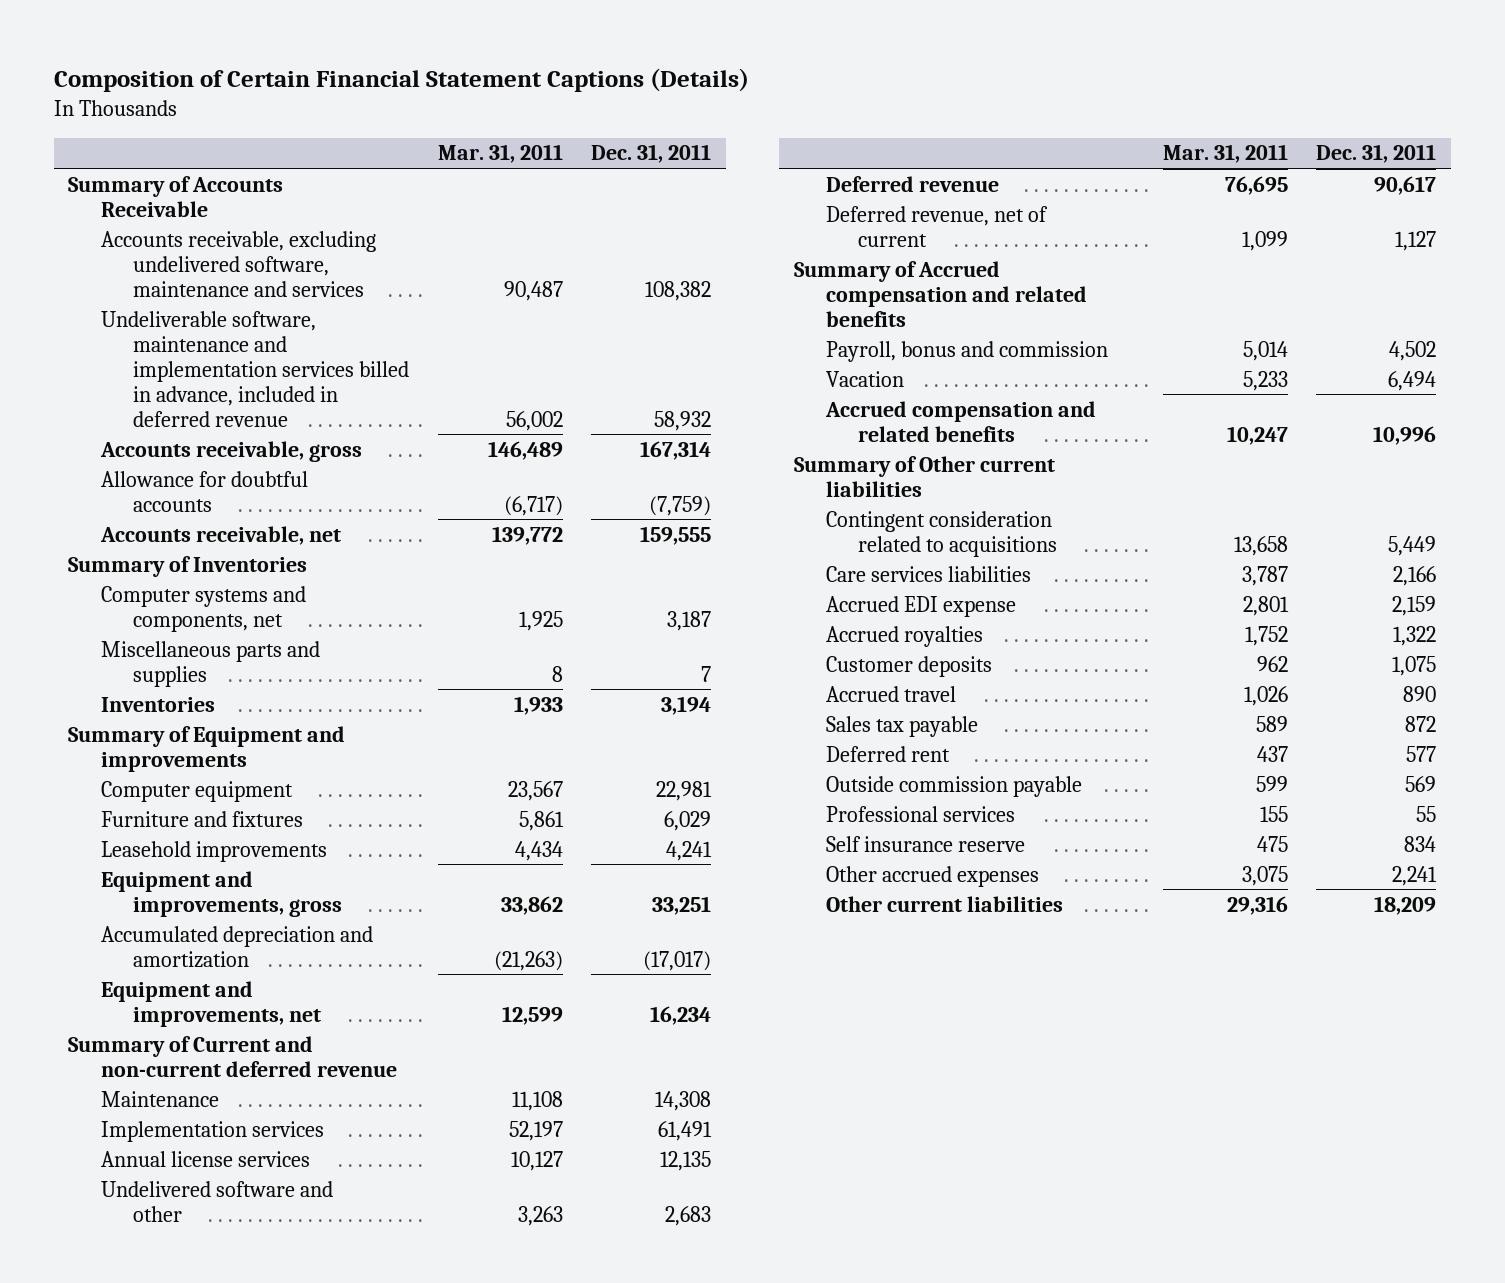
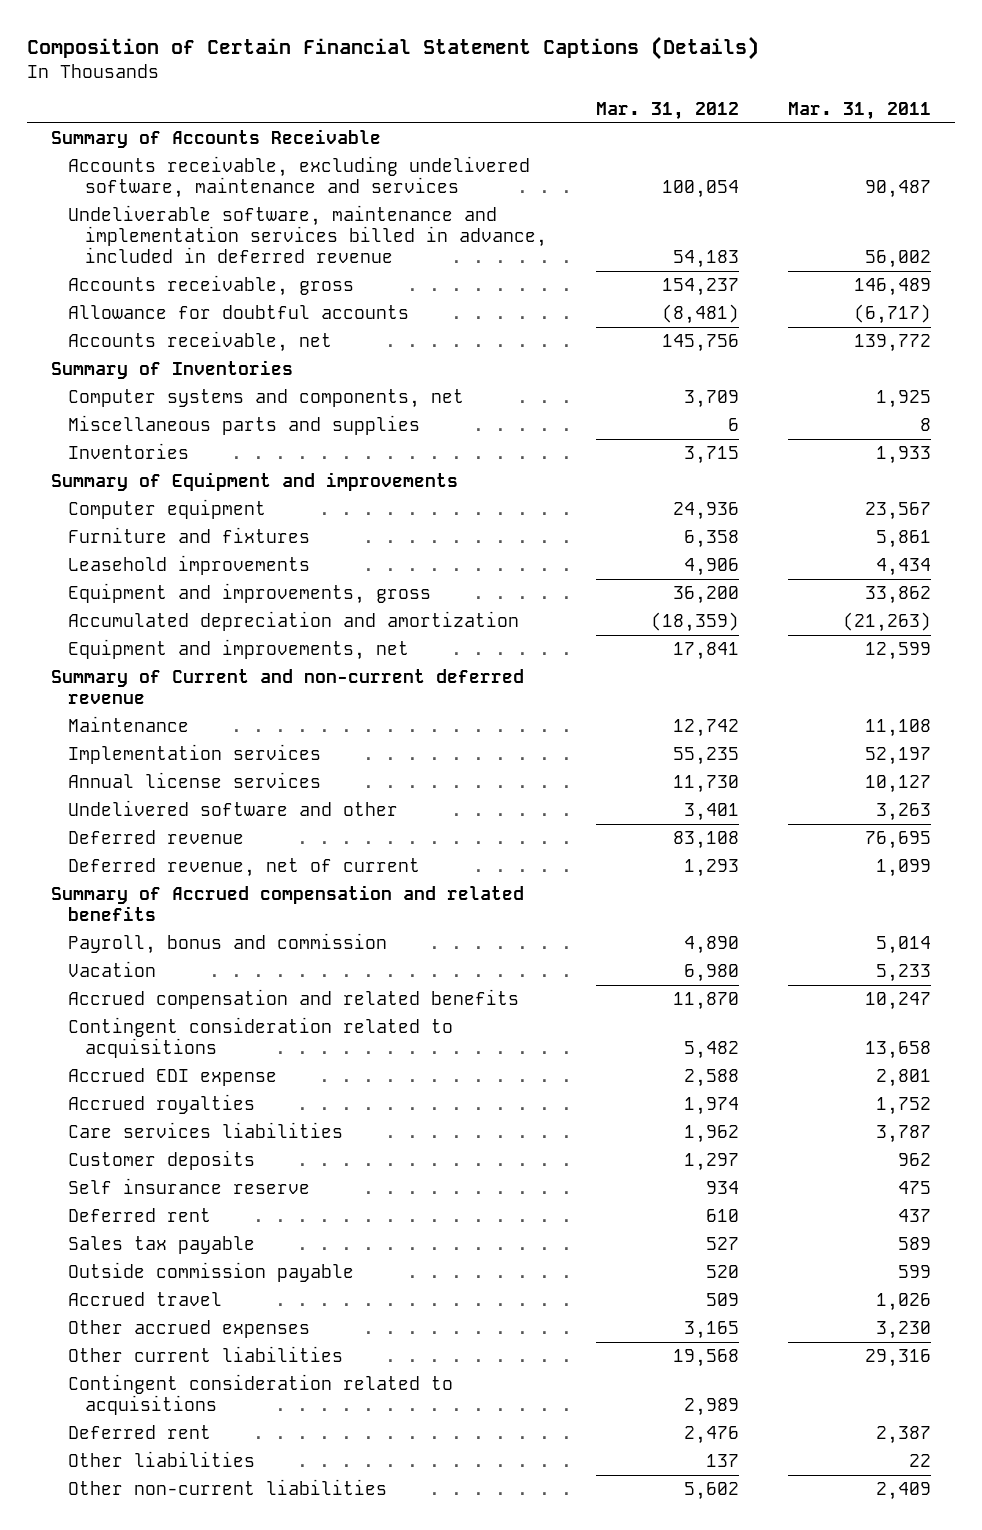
[591,144,712,164] Dec. 31, 2011 -> none
none -> [595,102,739,121] Mar. 31, 2012
[793,455,1055,497] Summary of Other current liabilities -> none
[825,565,1031,582] Care services liabilities -> [68,1122,344,1139] Care services liabilities
[825,835,1025,852] Self insurance reserve -> [68,1178,311,1195] Self insurance reserve
[825,715,978,737] Sales tax payable -> [68,1236,256,1255] Sales tax payable
[825,805,1015,822] Professional services -> none
[825,685,956,702] Accrued travel -> [68,1292,223,1307] Accrued travel
[1241,865,1288,886] 3,075 -> [875,1321,931,1340] 3,230
none -> [68,1374,454,1416] Contingent consideration related to acquisitions
none -> [68,1425,212,1440] Deferred rent
none -> [68,1451,256,1468] Other liabilities
none -> [68,1479,388,1496] Other non-current liabilities

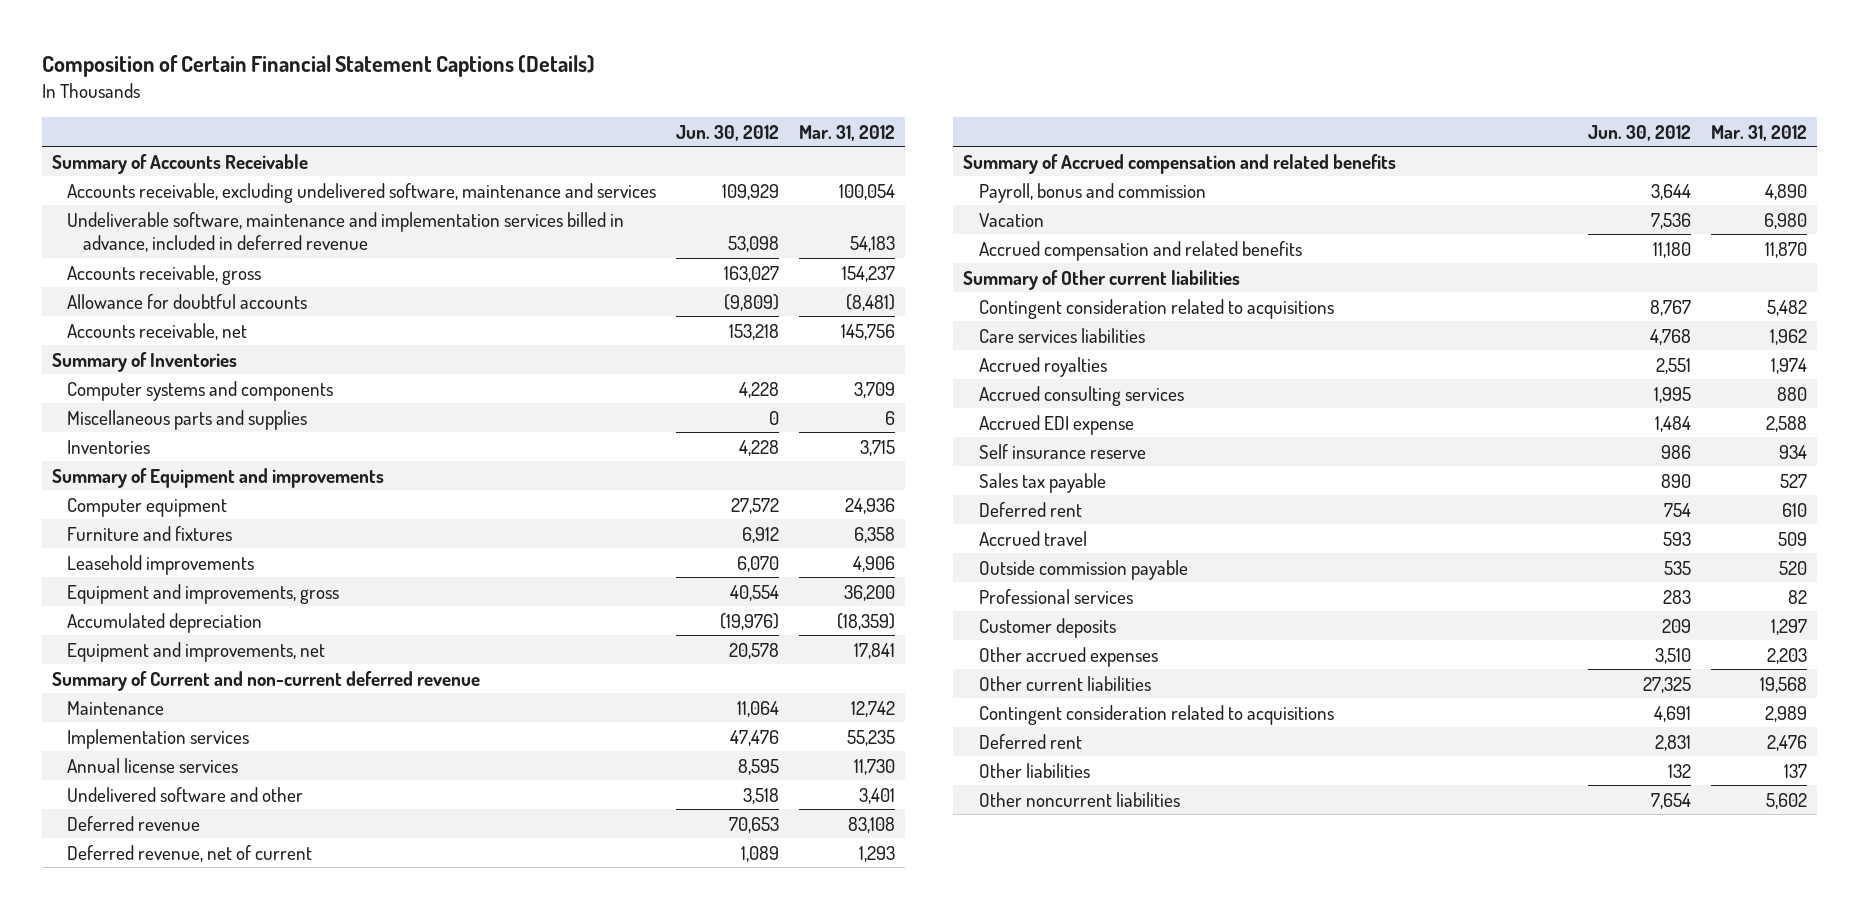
[787,102,931,121] Mar. 31, 2011 -> none
none -> [676,124,780,141] Jun. 30, 2012
[68,389,465,409] Computer systems and components, net -> [67,380,334,401] Computer systems and components
[68,611,520,632] Accumulated depreciation and amortization -> [67,612,263,633] Accumulated depreciation
none -> [963,269,1241,290] Summary of Other current liabilities
[68,1094,256,1115] Accrued royalties -> [978,356,1107,377] Accrued royalties
none -> [978,385,1184,406] Accrued consulting services
[68,1068,278,1087] Accrued EDI expense -> [978,414,1134,435] Accrued EDI expense
[68,1208,212,1223] Deferred rent -> [978,501,1082,517] Deferred rent
[68,1262,355,1283] Outside commission payable -> [978,559,1188,580] Outside commission payable
none -> [978,588,1133,604] Professional services
[68,1150,256,1171] Customer deposits -> [978,617,1116,638] Customer deposits
[683,1321,739,1340] 3,165 -> [1766,647,1807,664] 2,203
[68,1479,388,1496] Other non-current liabilities -> [978,791,1180,807] Other noncurrent liabilities

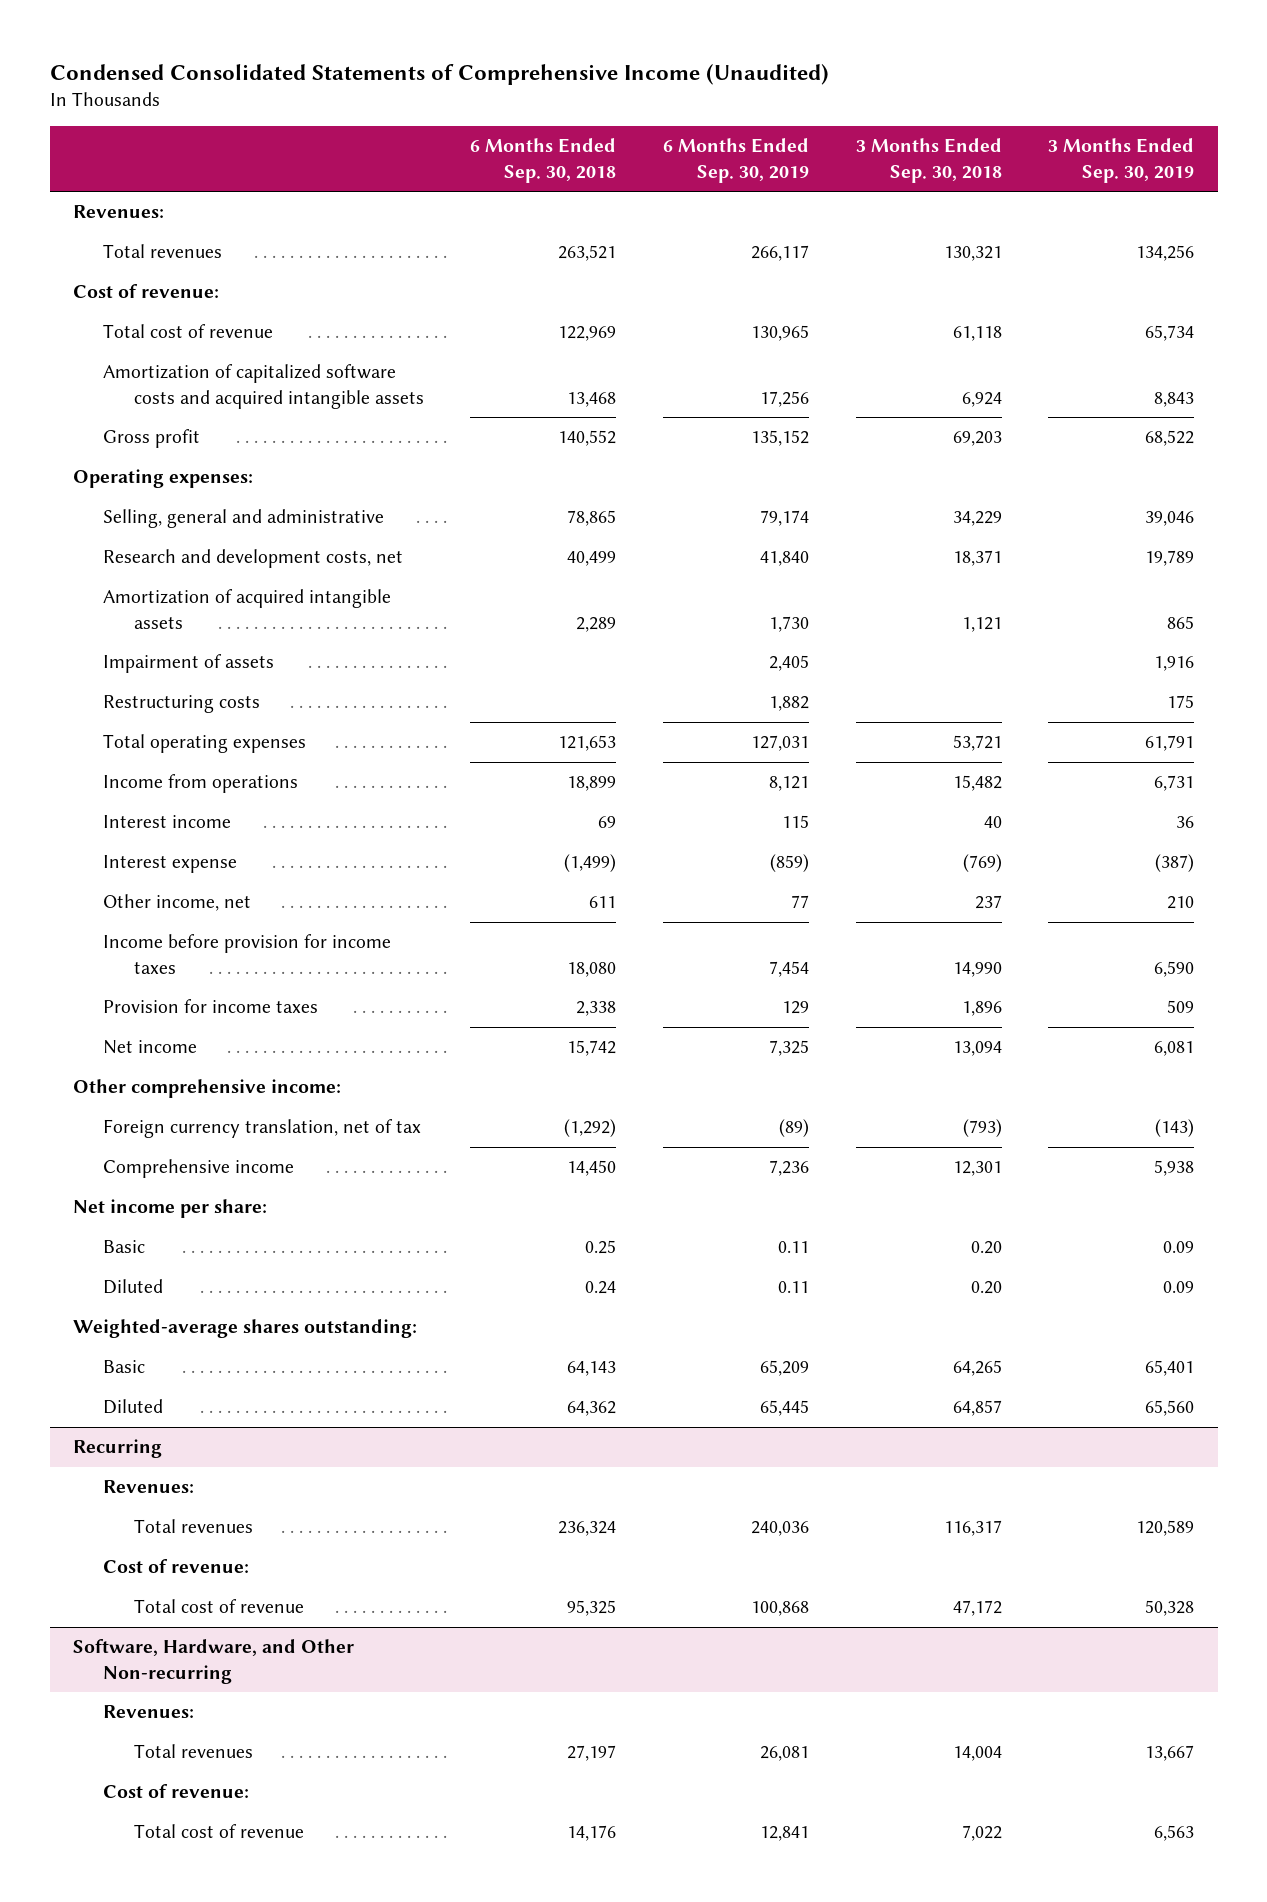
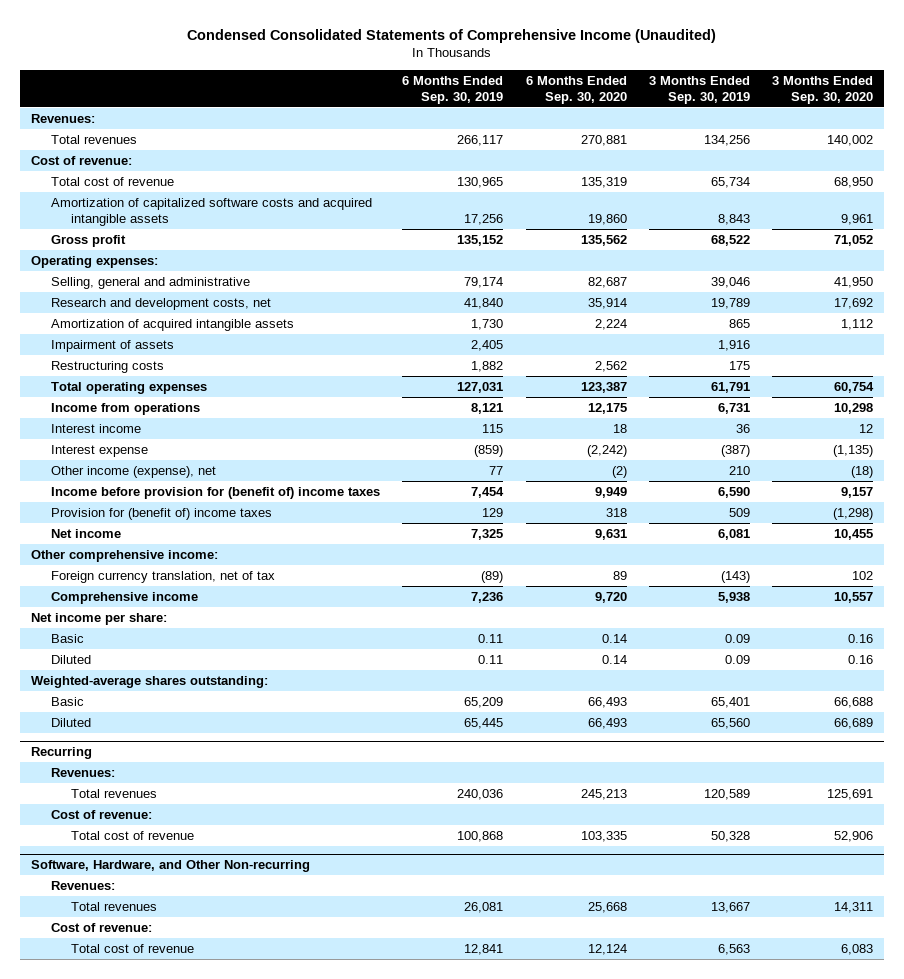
[470,138,617,183] 6 Months Ended Sep. 30, 2018 -> none
[855,138,1002,183] 3 Months Ended Sep. 30, 2018 -> none
none -> [525,75,627,104] 6 Months Ended Sep. 30, 2020
none -> [772,75,874,104] 3 Months Ended Sep. 30, 2020
[103,894,252,912] Other income, net -> [50,465,216,478] Other income (expense), net
[103,934,392,974] Income before provision for income taxes -> [50,486,380,499] Income before provision for (benefit of) income taxes
[103,999,319,1014] Provision for income taxes -> [50,507,272,520] Provision for (benefit of) income taxes

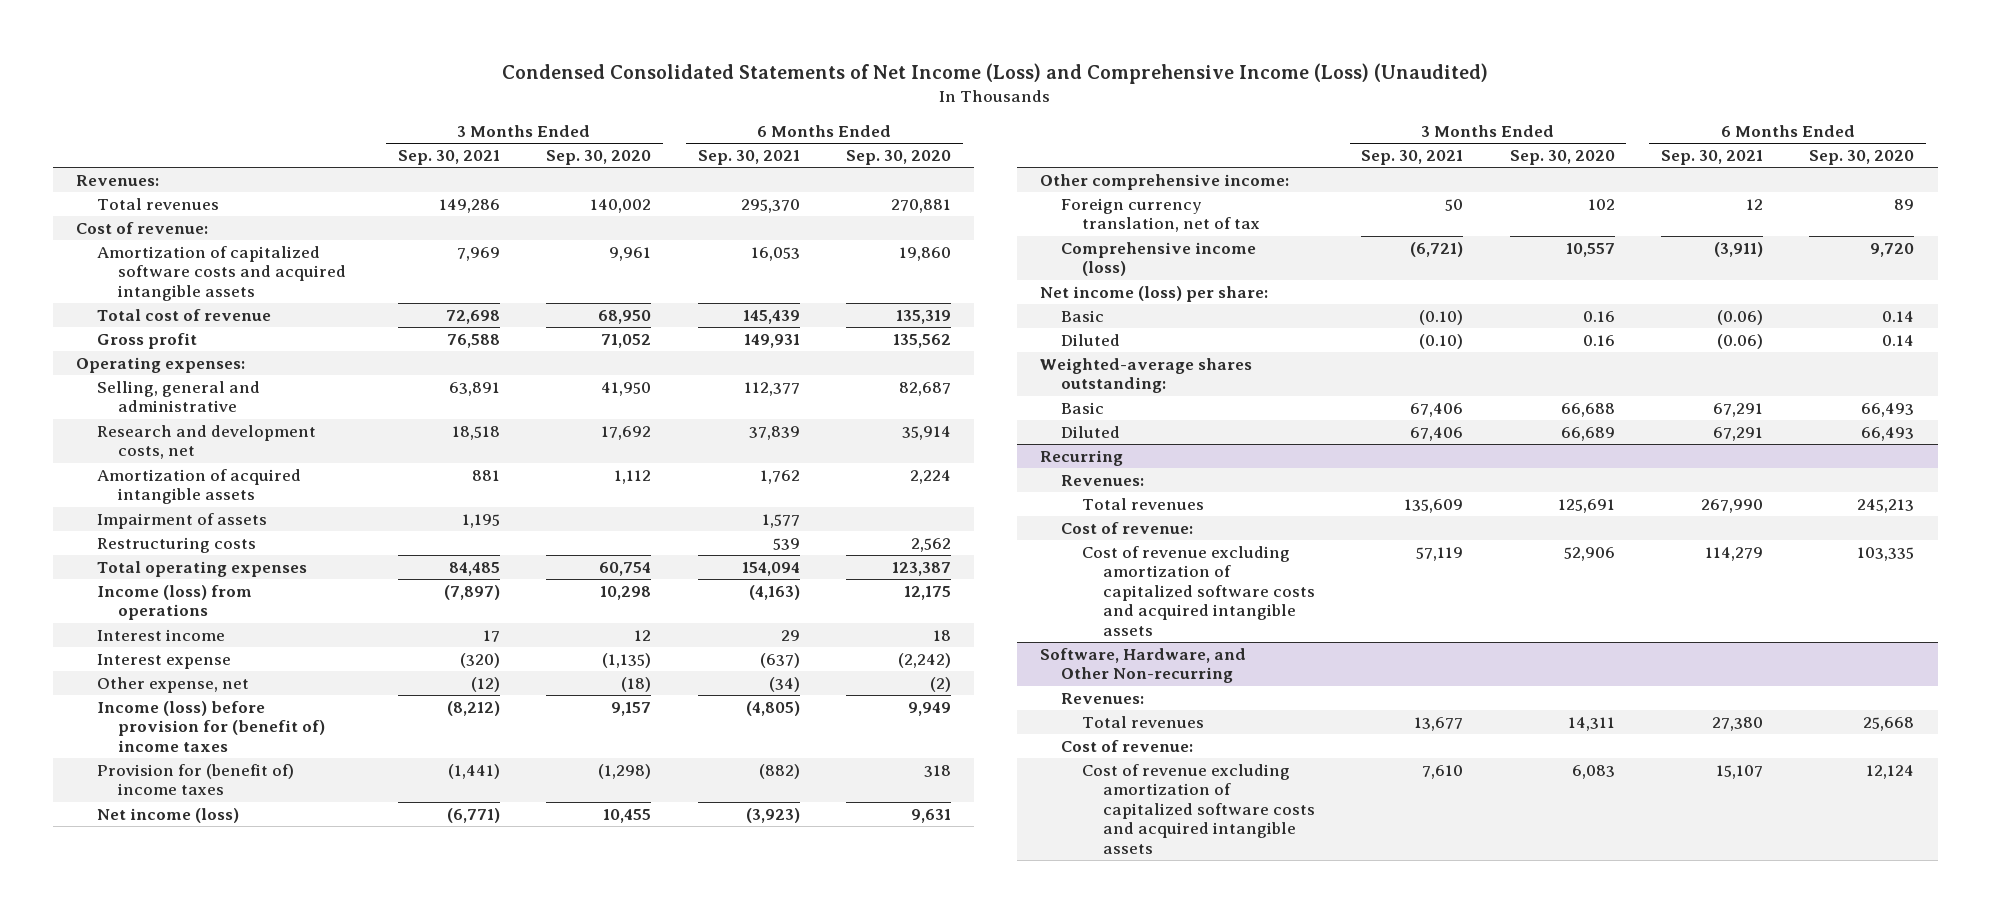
[187,28,717,43] Condensed Consolidated Statements of Comprehensive Income (Unaudited) -> [502,63,1489,85] Condensed Consolidated Statements of Net Income (Loss) and Comprehensive Income (Loss) (Unaudited)
[402,75,504,104] 6 Months Ended Sep. 30, 2019 -> none
[648,75,750,104] 3 Months Ended Sep. 30, 2019 -> none
none -> [397,149,500,165] Sep. 30, 2021
none -> [697,149,800,165] Sep. 30, 2021
[50,176,174,186] Total cost of revenue -> [97,308,272,321] Total cost of revenue
[50,402,200,415] Income from operations -> [97,584,253,621] Income (loss) from operations
[50,465,216,478] Other income (expense), net -> [97,676,250,693] Other expense, net
[50,486,380,499] Income before provision for (benefit of) income taxes -> [97,700,326,752] Income (loss) before provision for (benefit of) income taxes
[50,528,121,538] Net income -> [97,807,240,823] Net income (loss)
[50,591,198,604] Comprehensive income -> [1060,241,1256,277] Comprehensive income (loss)
[30,612,167,625] Net income per share: -> [1039,285,1268,302] Net income (loss) per share:
[70,830,194,840] Total cost of revenue -> [1081,545,1315,636] Cost of revenue excluding amortization of capitalized software costs and acquired intangible assets
[70,943,194,953] Total cost of revenue -> [1081,763,1315,854] Cost of revenue excluding amortization of capitalized software costs and acquired intangible assets

